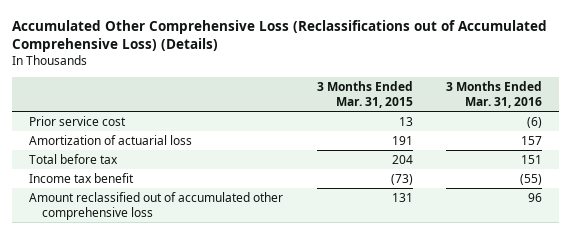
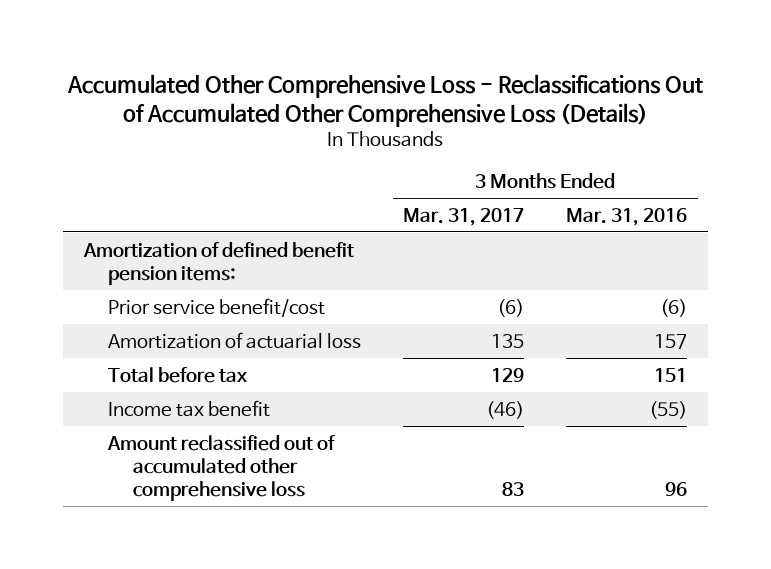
[12,19,548,53] Accumulated Other Comprehensive Loss (Reclassifications out of Accumulated Comprehensive Loss) (Details) -> [67,73,704,127] Accumulated Other Comprehensive Loss - Reclassifications Out of Accumulated Other Comprehensive Loss (Details)
[316,80,413,109] 3 Months Ended Mar. 31, 2015 -> none
none -> [403,207,525,226] Mar. 31, 2017
none -> [82,241,354,285] Amortization of defined benefit pension items:
[29,115,127,126] Prior service cost -> [108,297,326,317] Prior service benefit/cost

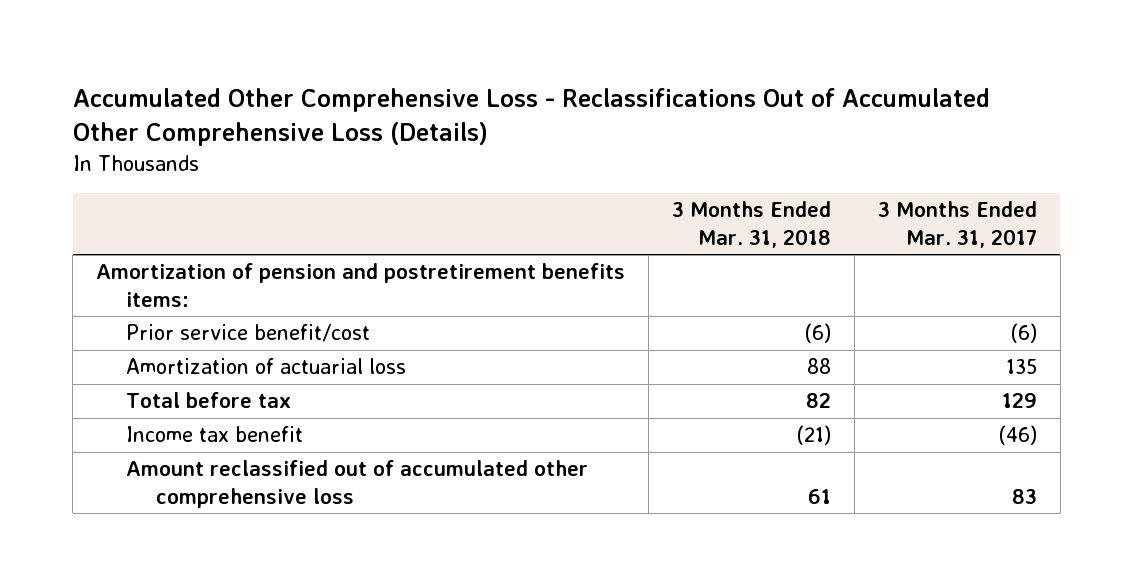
[566,207,688,226] Mar. 31, 2016 -> none
none -> [672,201,832,248] 3 Months Ended Mar. 31, 2018
[82,241,354,285] Amortization of defined benefit pension items: -> [96,263,626,307] Amortization of pension and postretirement benefits items:

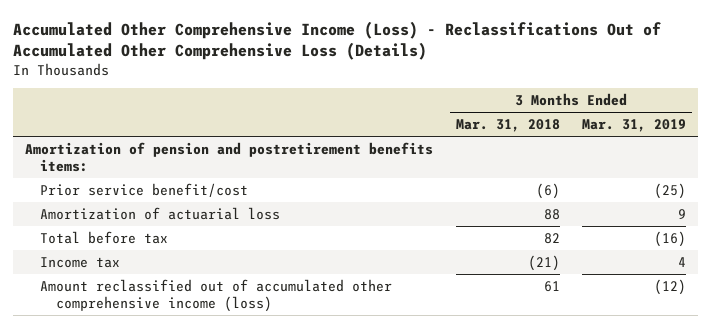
[72,88,990,147] Accumulated Other Comprehensive Loss - Reclassifications Out of Accumulated Other Comprehensive Loss (Details) -> [13,20,662,60] Accumulated Other Comprehensive Income (Loss) - Reclassifications Out of Accumulated Other Comprehensive Loss (Details)
[877,201,1037,248] 3 Months Ended Mar. 31, 2017 -> none
none -> [582,119,687,133] Mar. 31, 2019
[125,426,303,443] Income tax benefit -> [40,256,121,268] Income tax
[125,460,588,508] Amount reclassified out of accumulated other comprehensive loss -> [40,278,393,312] Amount reclassified out of accumulated other comprehensive income (loss)

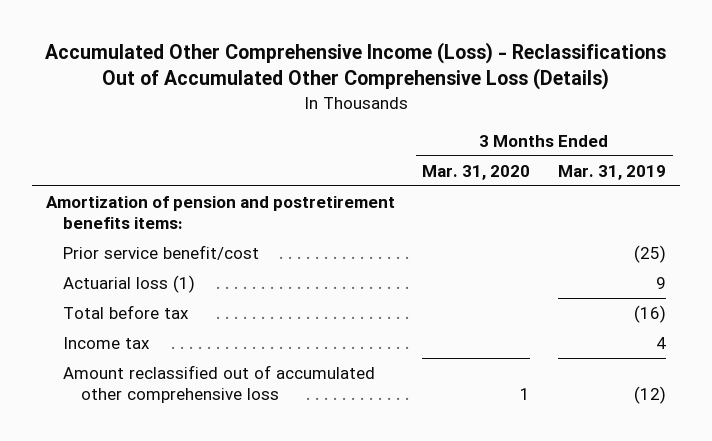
[455,119,560,133] Mar. 31, 2018 -> none
none -> [422,164,531,180] Mar. 31, 2020
[40,206,281,220] Amortization of actuarial loss -> [63,275,196,294] Actuarial loss (1)
[40,278,393,312] Amount reclassified out of accumulated other comprehensive income (loss) -> [63,365,376,404] Amount reclassified out of accumulated other comprehensive loss

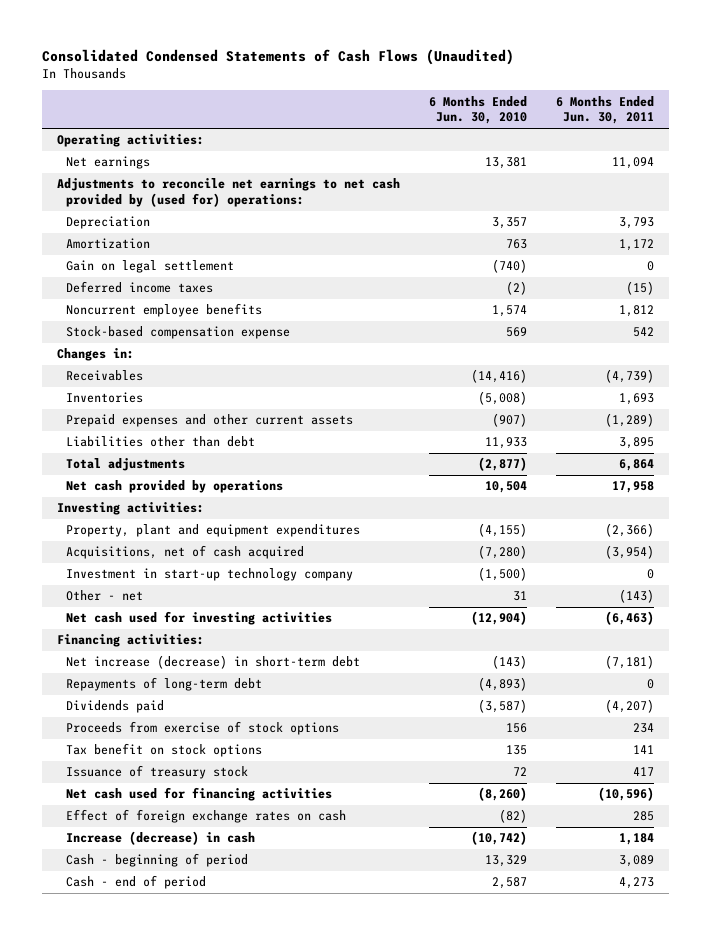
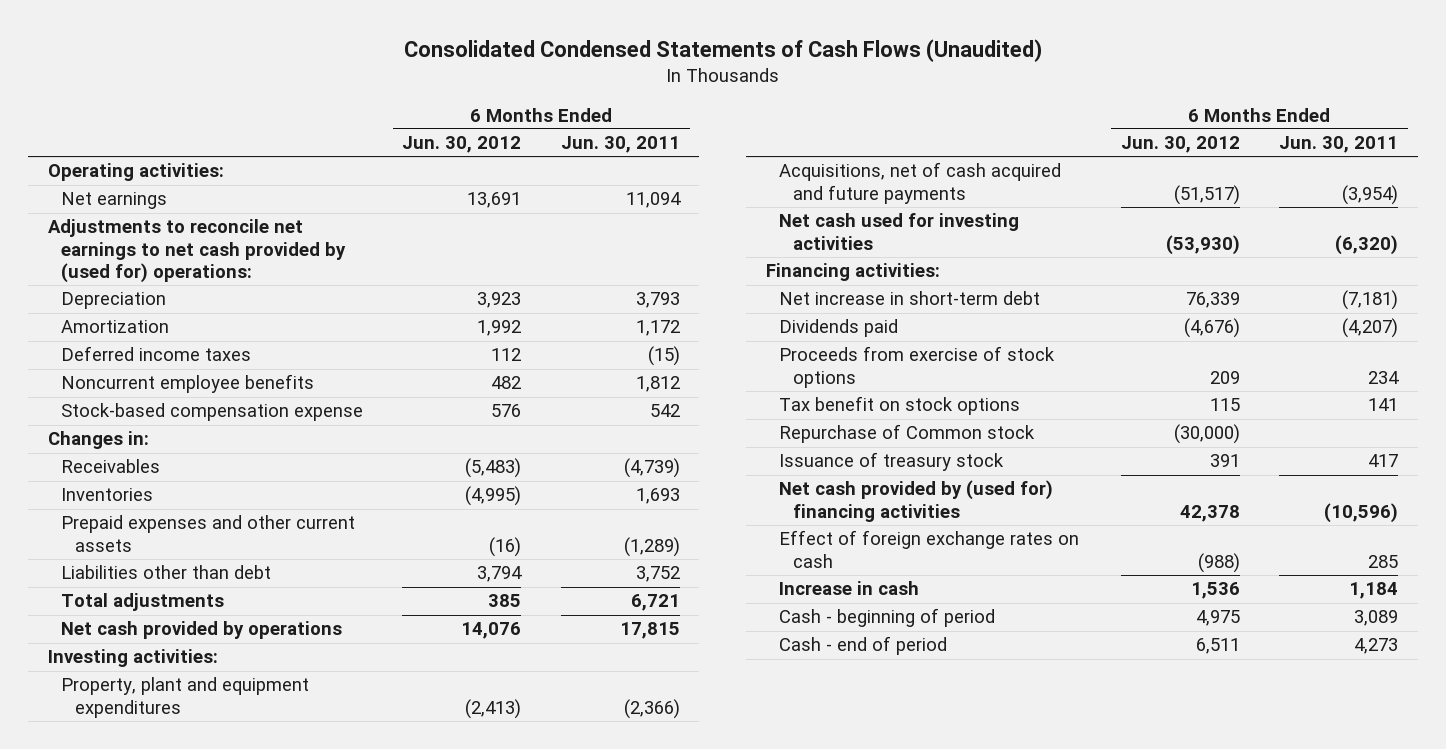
[428,95,527,125] 6 Months Ended Jun. 30, 2010 -> none
none -> [402,136,522,154] Jun. 30, 2012
[66,260,235,274] Gain on legal settlement -> none
[618,437,654,450] 3,895 -> [635,566,680,583] 3,752
[618,459,654,472] 6,864 -> [630,594,680,612] 6,721
[611,481,654,494] 17,958 -> [619,622,680,640] 17,815
[66,568,354,582] Investment in start-up technology company -> none
[66,590,144,602] Other - net -> none
[66,545,305,560] Acquisitions, net of cash acquired -> [779,162,1062,204] Acquisitions, net of cash acquired and future payments
[604,611,654,626] (6,463) -> [1335,234,1399,255] (6,320)
[66,677,263,692] Repayments of long-term debt -> none
[66,655,361,670] Net increase (decrease) in short-term debt -> [779,291,1041,306] Net increase in short-term debt
none -> [779,424,1036,444] Repurchase of Common stock
[66,787,333,802] Net cash used for financing activities -> [779,480,1054,522] Net cash provided by (used for) financing activities
[66,831,256,846] Increase (decrease) in cash -> [779,581,920,596] Increase in cash

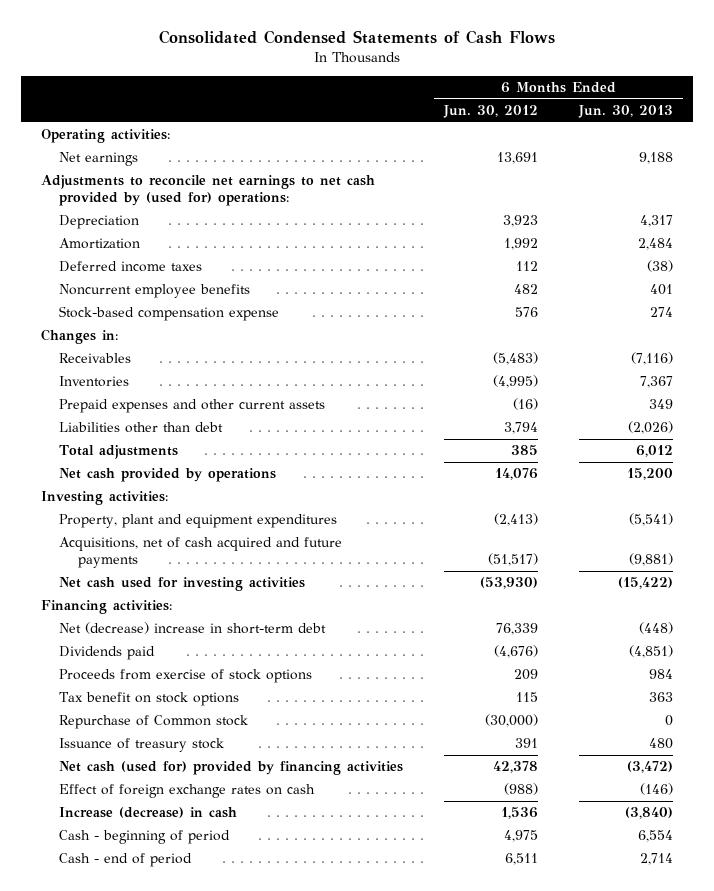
[403,39,1042,63] Consolidated Condensed Statements of Cash Flows (Unaudited) -> [159,29,556,44] Consolidated Condensed Statements of Cash Flows
[560,136,680,154] Jun. 30, 2011 -> none
none -> [577,105,673,119] Jun. 30, 2013
[779,291,1041,306] Net increase in short-term debt -> [59,622,327,635] Net (decrease) increase in short-term debt
[779,480,1054,522] Net cash provided by (used for) financing activities -> [59,761,404,776] Net cash (used for) provided by financing activities
[779,581,920,596] Increase in cash -> [59,807,238,819] Increase (decrease) in cash

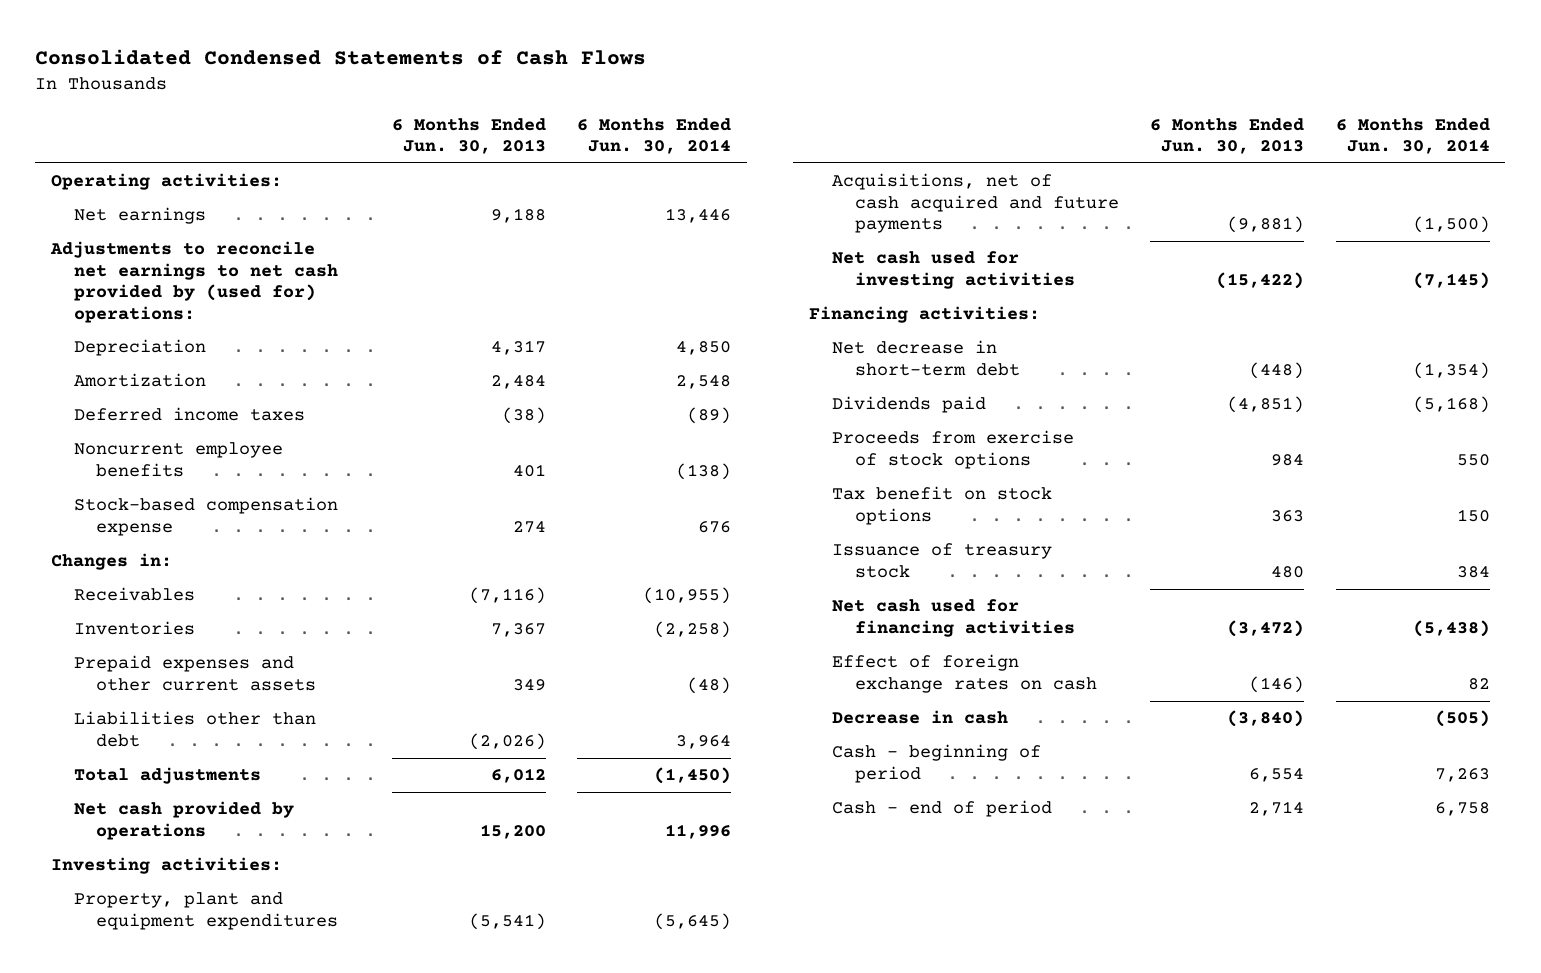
[443,105,539,119] Jun. 30, 2012 -> none
none -> [577,117,732,155] 6 Months Ended Jun. 30, 2014
[59,622,327,635] Net (decrease) increase in short-term debt -> [831,340,1020,376] Net decrease in short-term debt
[59,715,249,730] Repurchase of Common stock -> none
[59,761,404,776] Net cash (used for) provided by financing activities -> [831,599,1075,637] Net cash used for financing activities
[59,807,238,819] Increase (decrease) in cash -> [831,710,1008,725] Decrease in cash

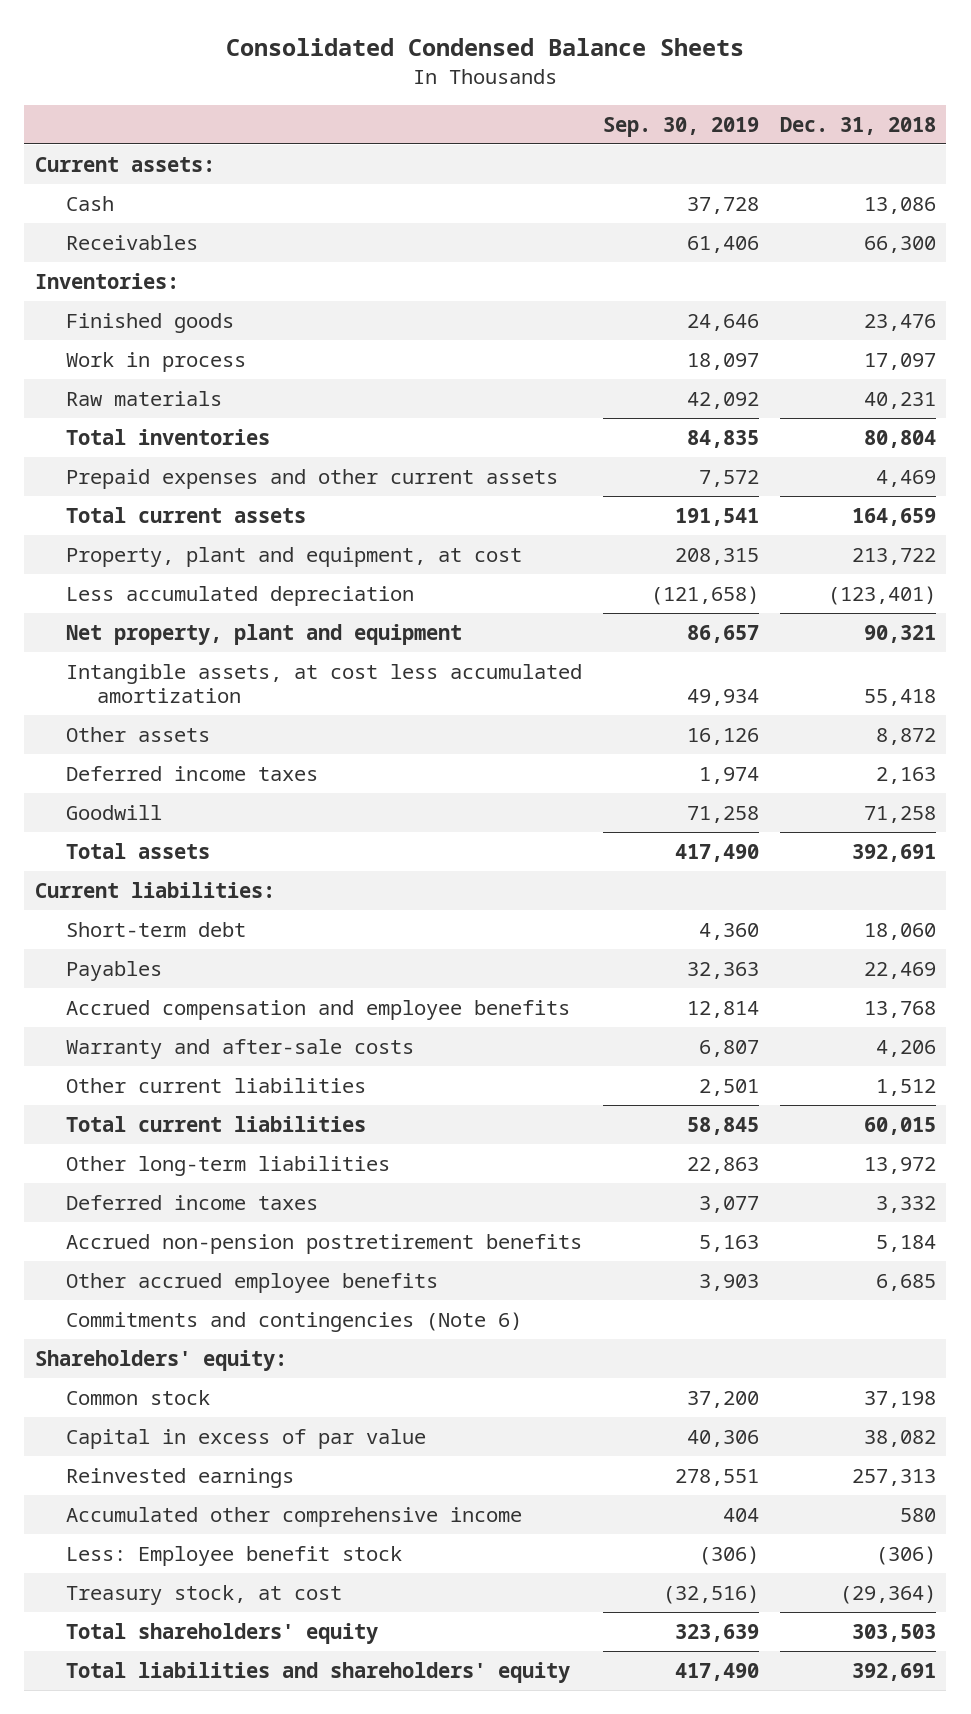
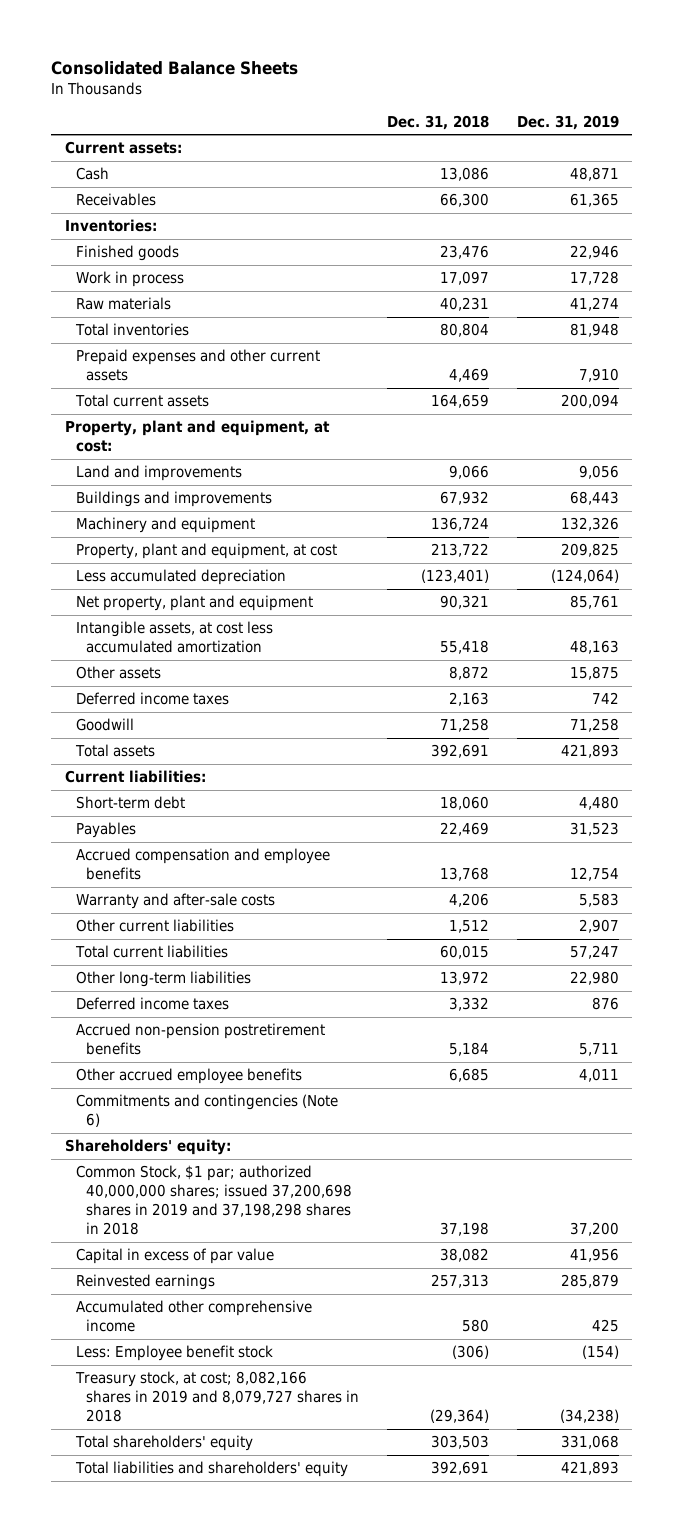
[226,38,745,57] Consolidated Condensed Balance Sheets -> [51,60,299,75] Consolidated Balance Sheets
[602,116,759,137] Sep. 30, 2019 -> none
none -> [516,114,619,130] Dec. 31, 2019
none -> [65,420,331,453] Property, plant and equipment, at cost:
none -> [75,465,242,482] Land and improvements
none -> [75,491,272,508] Buildings and improvements
none -> [75,517,255,534] Machinery and equipment
[65,1389,210,1405] Common stock -> [75,1165,353,1236] Common Stock, $1 par; authorized 40,000,000 shares; issued 37,200,698 shares in 2019 and 37,198,298 shares in 2018
[65,1584,342,1605] Treasury stock, at cost -> [74,1371,360,1423] Treasury stock, at cost; 8,082,166 shares in 2019 and 8,079,727 shares in 2018

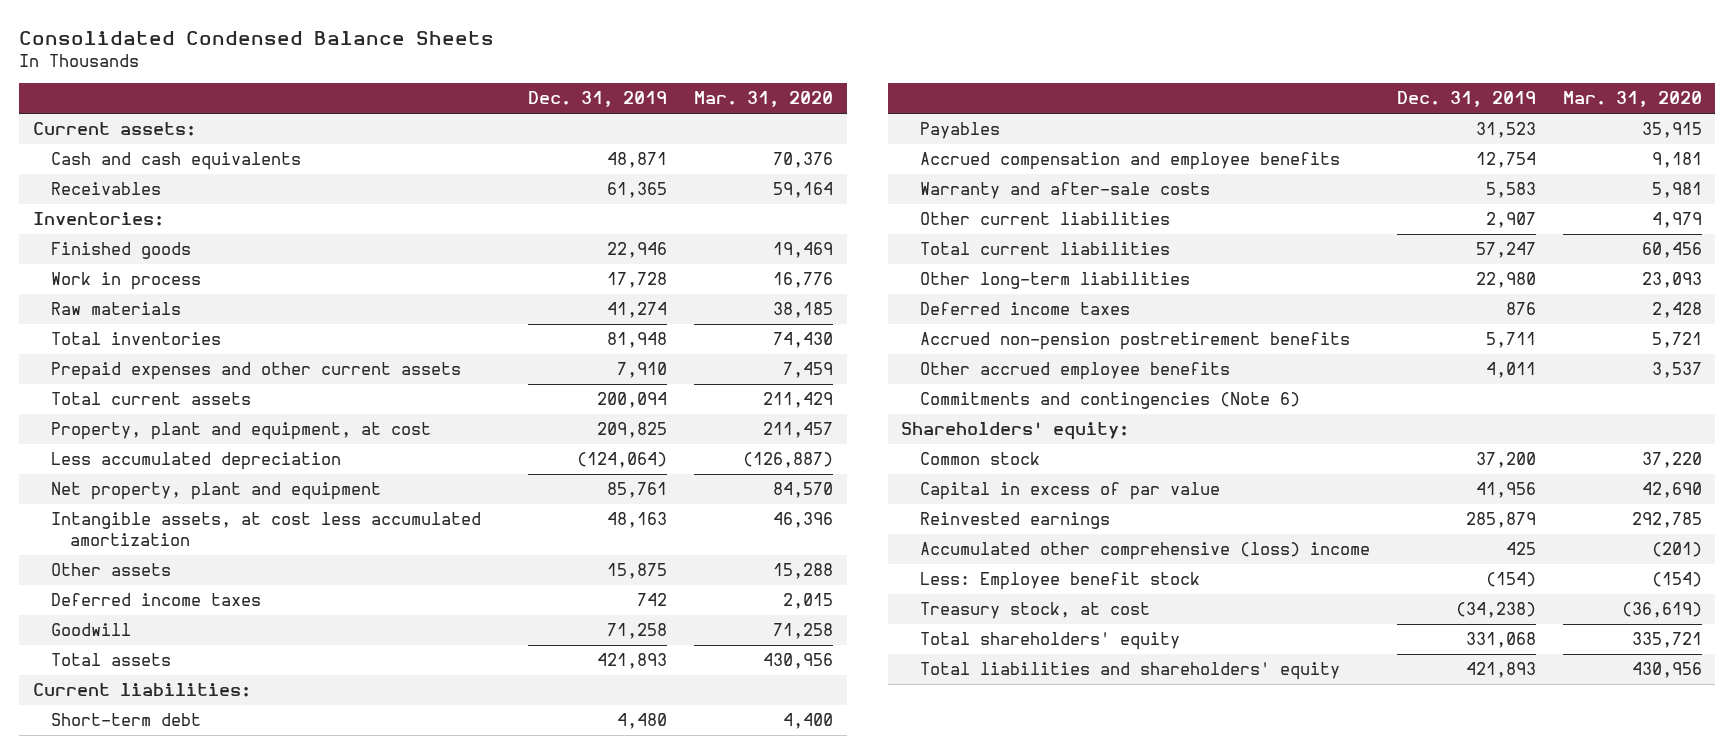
[51,60,299,75] Consolidated Balance Sheets -> [19,30,495,45] Consolidated Condensed Balance Sheets
[386,114,489,130] Dec. 31, 2018 -> none
none -> [694,91,834,108] Mar. 31, 2020
[75,167,109,181] Cash -> [51,152,302,171] Cash and cash equivalents
[65,420,331,453] Property, plant and equipment, at cost: -> none
[75,465,242,482] Land and improvements -> none
[75,491,272,508] Buildings and improvements -> none
[75,517,255,534] Machinery and equipment -> none
[75,1165,353,1236] Common Stock, $1 par; authorized 40,000,000 shares; issued 37,200,698 shares in 2019 and 37,198,298 shares in 2018 -> [919,452,1040,466] Common stock
[75,1300,312,1333] Accumulated other comprehensive income -> [919,542,1370,561] Accumulated other comprehensive (loss) income
[74,1371,360,1423] Treasury stock, at cost; 8,082,166 shares in 2019 and 8,079,727 shares in 2018 -> [919,602,1150,620] Treasury stock, at cost

